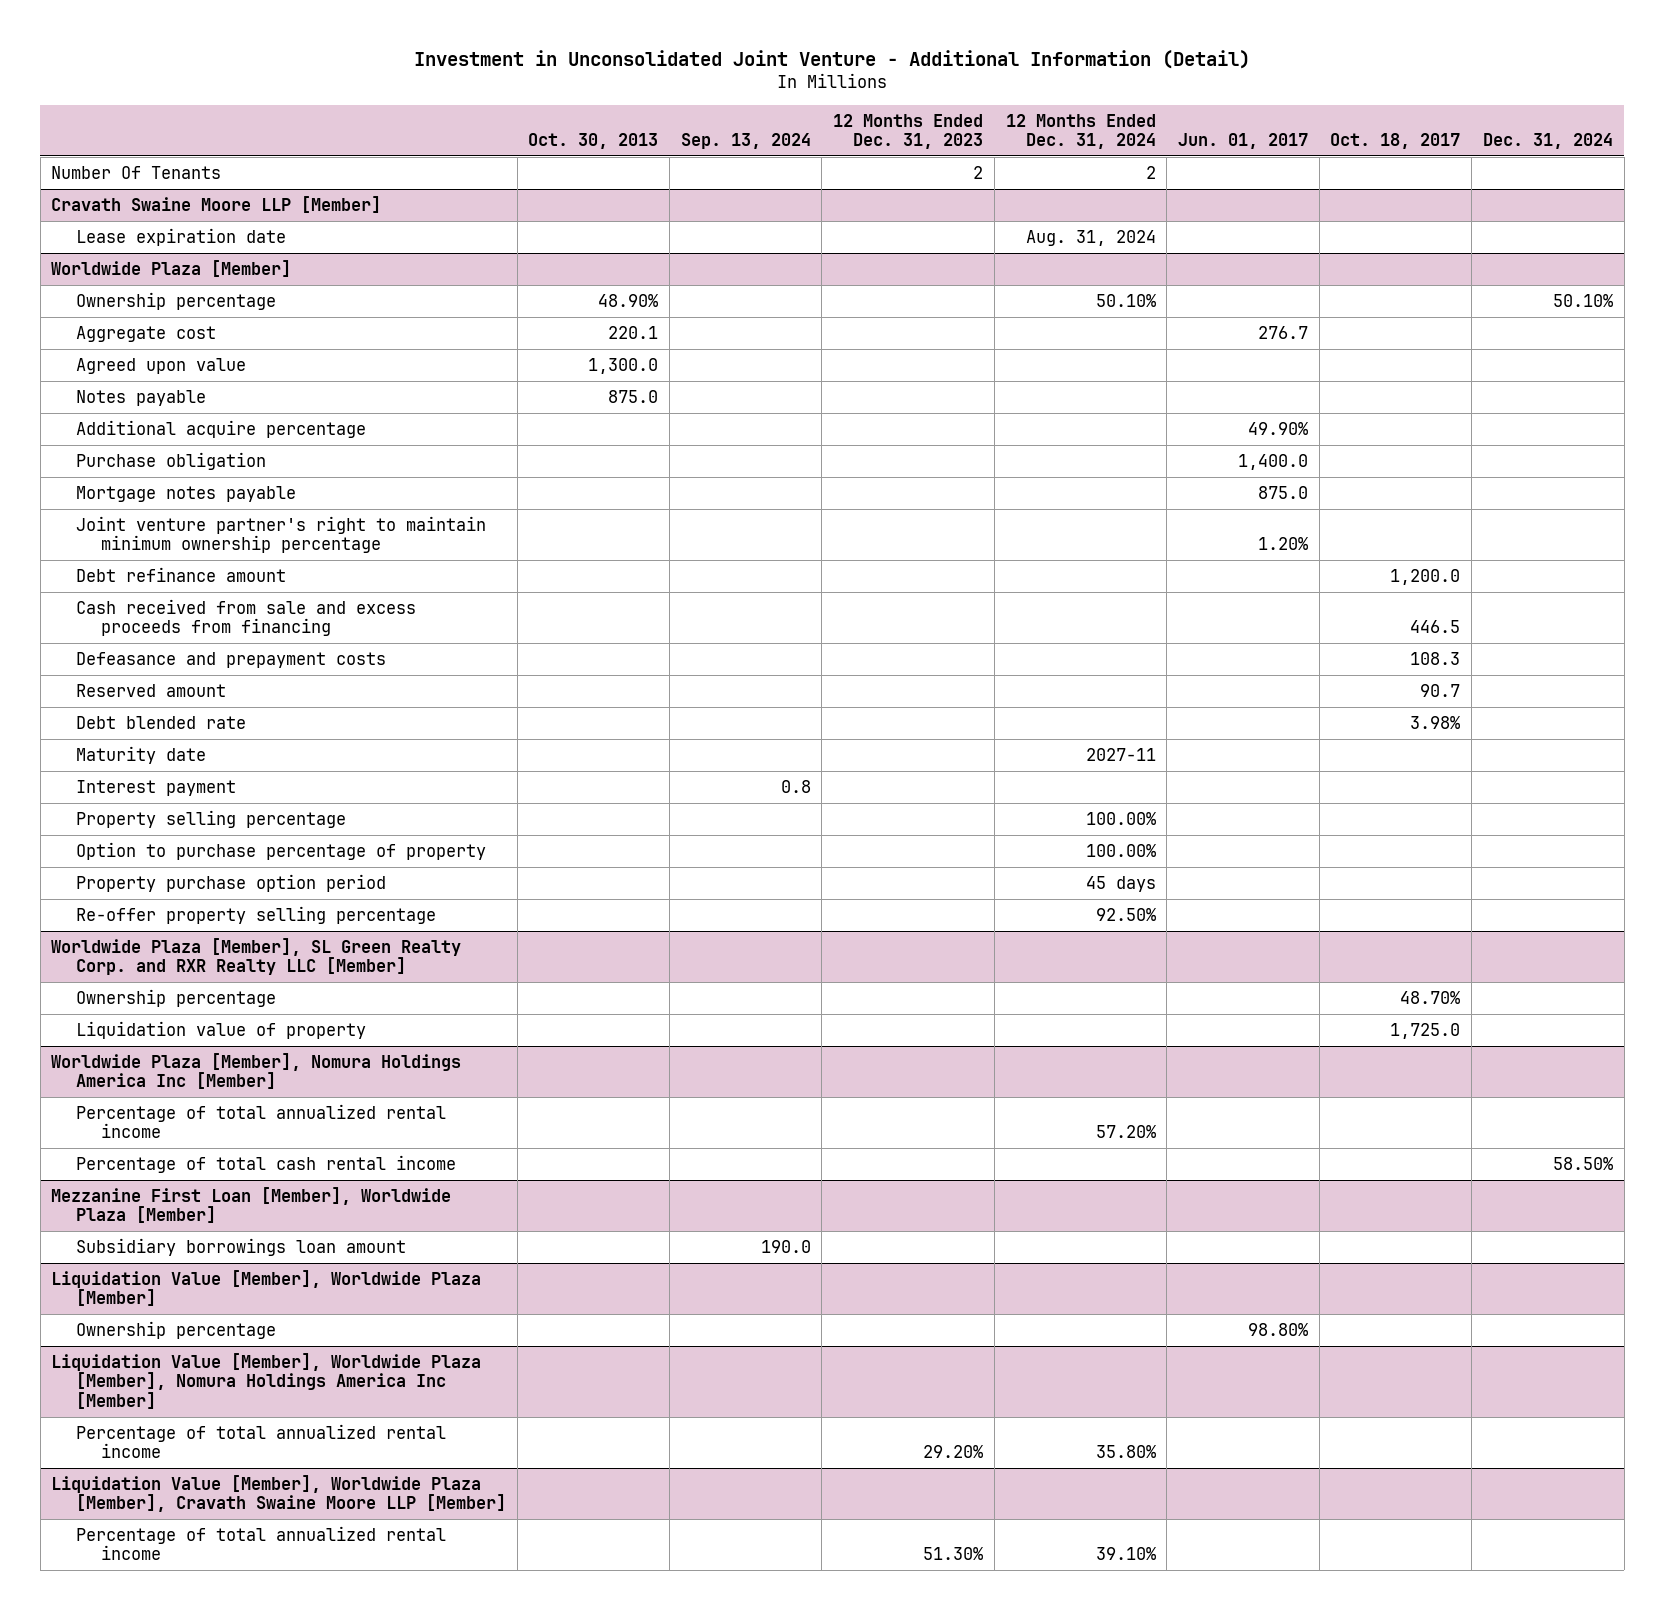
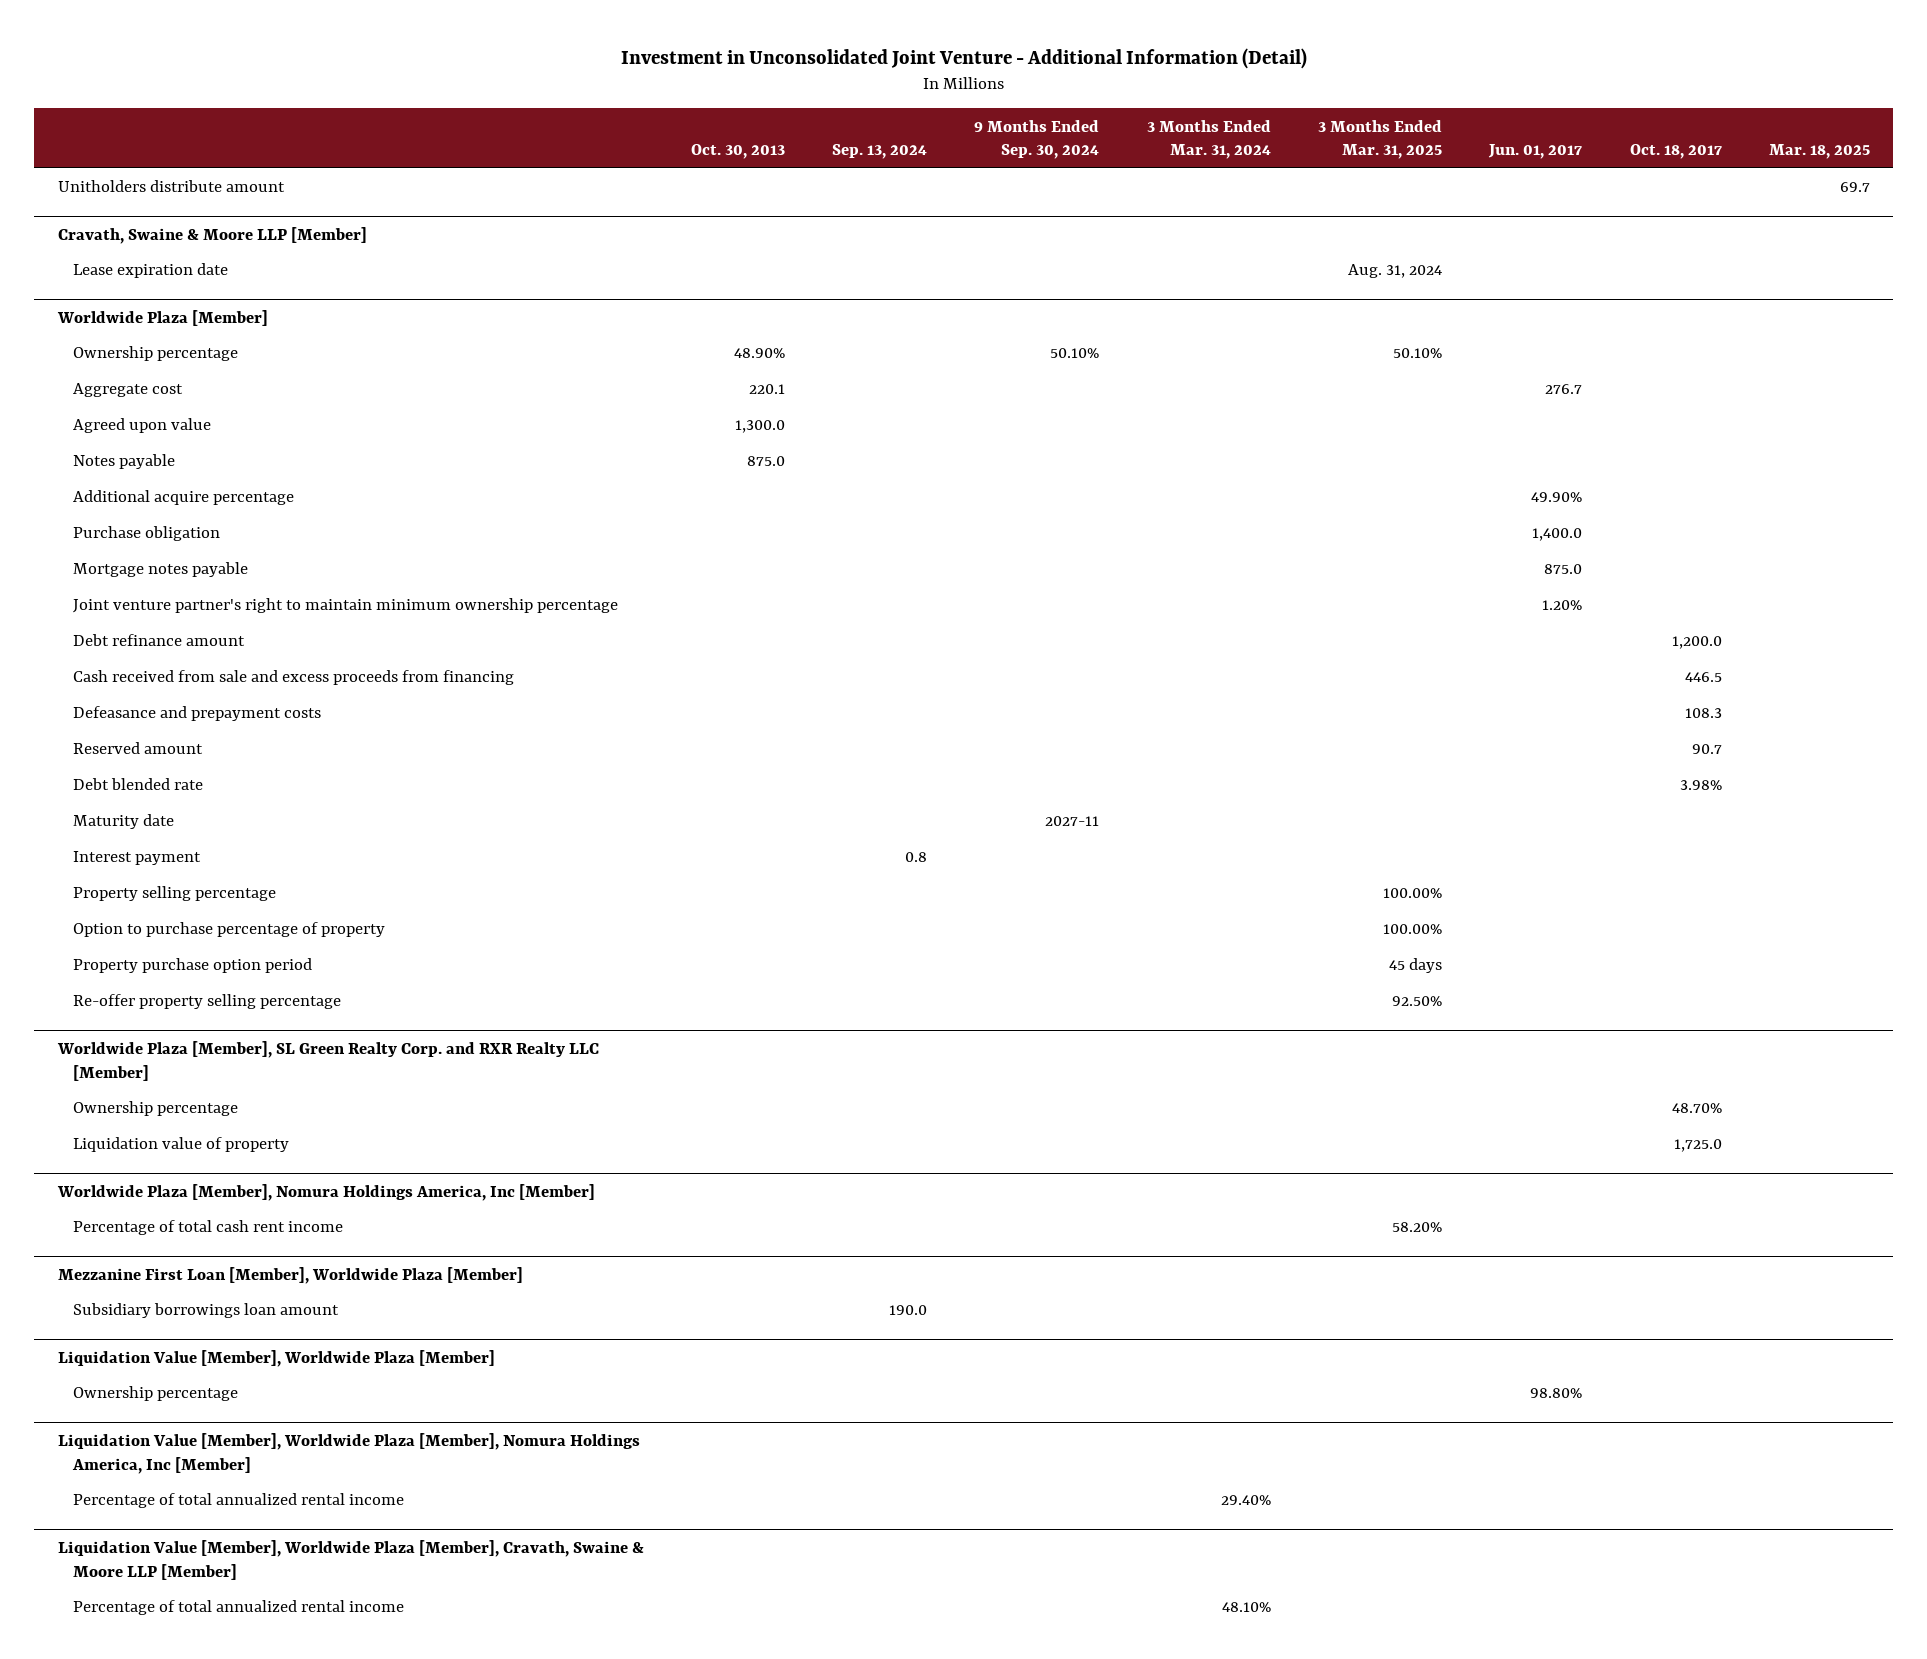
[833,113,984,149] 12 Months Ended Dec. 31, 2023 -> none
[1005,113,1156,149] 12 Months Ended Dec. 31, 2024 -> none
[1482,132,1613,149] Dec. 31, 2024 -> none
none -> [974,119,1100,160] 9 Months Ended Sep. 30, 2024
none -> [1146,119,1271,160] 3 Months Ended Mar. 31, 2024
none -> [1317,119,1442,160] 3 Months Ended Mar. 31, 2025
none -> [1768,144,1870,160] Mar. 18, 2025
[51,165,222,179] Number Of Tenants -> none
none -> [57,180,285,193] Unitholders distribute amount
[51,195,382,213] Cravath Swaine Moore LLP [Member] -> [57,227,367,245] Cravath, Swaine & Moore LLP [Member]
[75,1103,446,1139] Percentage of total annualized rental income -> none
[51,1052,462,1090] Worldwide Plaza [Member], Nomura Holdings America Inc [Member] -> [56,1184,595,1202] Worldwide Plaza [Member], Nomura Holdings America, Inc [Member]
[75,1154,456,1173] Percentage of total cash rental income -> [73,1220,344,1236] Percentage of total cash rent income
[51,1352,482,1409] Liquidation Value [Member], Worldwide Plaza [Member], Nomura Holdings America Inc [Member] -> [57,1433,640,1474] Liquidation Value [Member], Worldwide Plaza [Member], Nomura Holdings America, Inc [Member]
[51,1474,506,1513] Liquidation Value [Member], Worldwide Plaza [Member], Cravath Swaine Moore LLP [Member] -> [57,1540,644,1580] Liquidation Value [Member], Worldwide Plaza [Member], Cravath, Swaine & Moore LLP [Member]

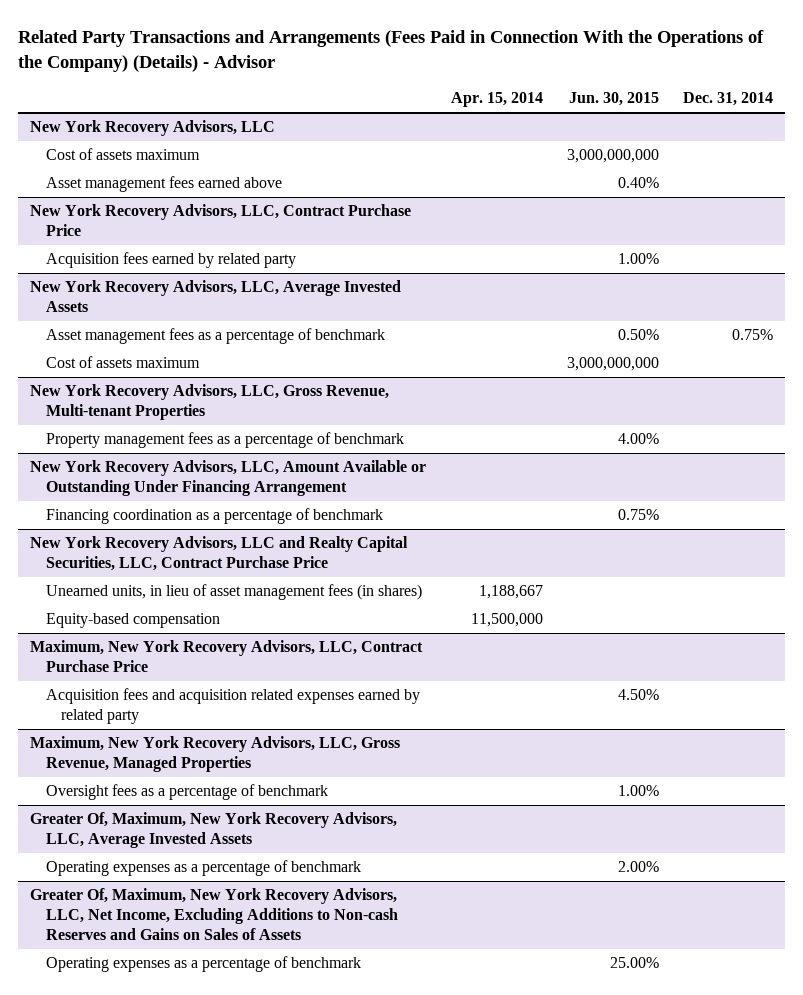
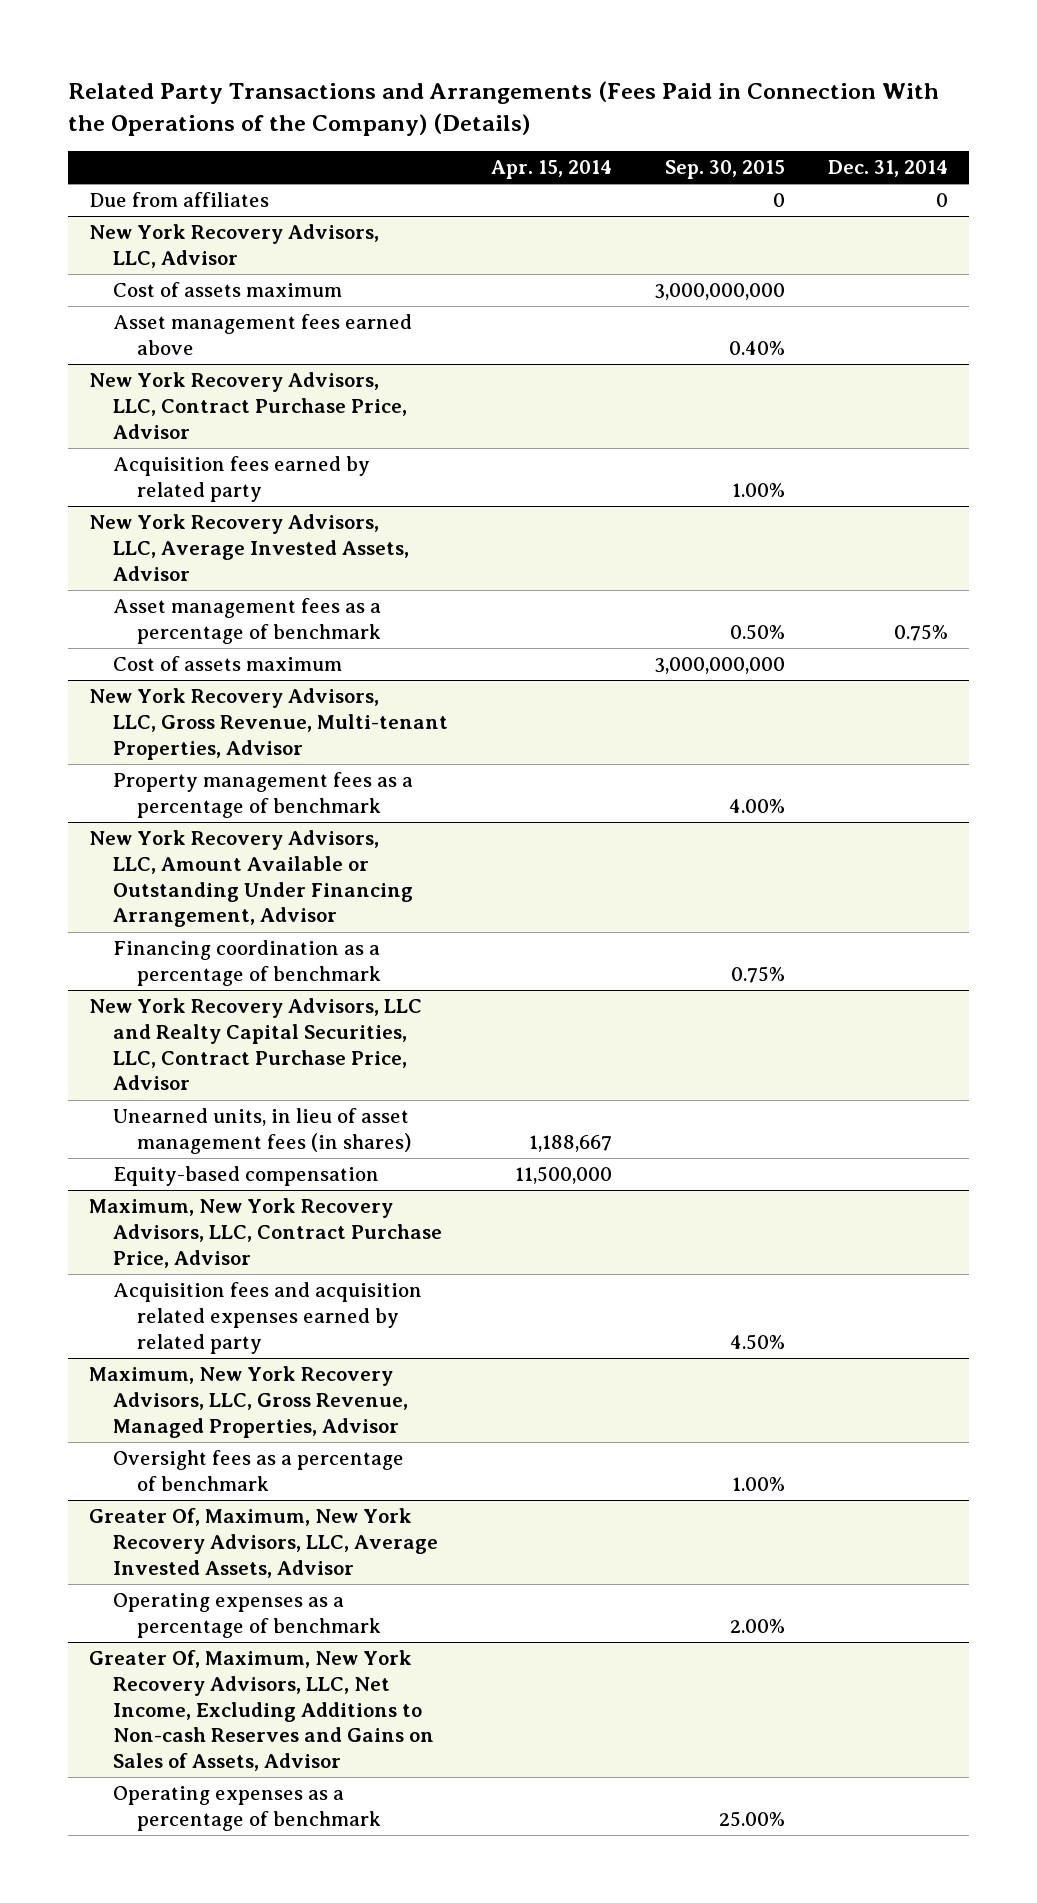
[18,30,765,72] Related Party Transactions and Arrangements (Fees Paid in Connection With the Operations of the Company) (Details) - Advisor -> [67,81,939,136] Related Party Transactions and Arrangements (Fees Paid in Connection With the Operations of the Company) (Details)
[568,92,659,107] Jun. 30, 2015 -> none
none -> [665,160,786,180] Sep. 30, 2015
none -> [88,192,269,208] Due from affiliates
[30,120,276,137] New York Recovery Advisors, LLC -> [88,224,379,268] New York Recovery Advisors, LLC, Advisor
[30,204,412,237] New York Recovery Advisors, LLC, Contract Purchase Price -> [88,372,408,439] New York Recovery Advisors, LLC, Contract Purchase Price, Advisor
[30,280,402,313] New York Recovery Advisors, LLC, Average Invested Assets -> [88,514,410,581] New York Recovery Advisors, LLC, Average Invested Assets, Advisor
[30,384,390,421] New York Recovery Advisors, LLC, Gross Revenue, Multi-tenant Properties -> [88,688,449,760] New York Recovery Advisors, LLC, Gross Revenue, Multi-tenant Properties, Advisor
[30,460,427,497] New York Recovery Advisors, LLC, Amount Available or Outstanding Under Financing Arrangement -> [88,830,414,928] New York Recovery Advisors, LLC, Amount Available or Outstanding Under Financing Arrangement, Advisor
[30,536,409,572] New York Recovery Advisors, LLC and Realty Capital Securities, LLC, Contract Purchase Price -> [88,998,422,1091] New York Recovery Advisors, LLC and Realty Capital Securities, LLC, Contract Purchase Price, Advisor
[30,640,424,673] Maximum, New York Recovery Advisors, LLC, Contract Purchase Price -> [88,1198,443,1268] Maximum, New York Recovery Advisors, LLC, Contract Purchase Price, Advisor
[30,736,401,773] Maximum, New York Recovery Advisors, LLC, Gross Revenue, Managed Properties -> [88,1366,409,1438] Maximum, New York Recovery Advisors, LLC, Gross Revenue, Managed Properties, Advisor
[30,812,398,849] Greater Of, Maximum, New York Recovery Advisors, LLC, Average Invested Assets -> [88,1508,439,1578] Greater Of, Maximum, New York Recovery Advisors, LLC, Average Invested Assets, Advisor
[30,888,398,940] Greater Of, Maximum, New York Recovery Advisors, LLC, Net Income, Excluding Additions to Non-cash Reserves and Gains on Sales of Assets -> [88,1650,435,1772] Greater Of, Maximum, New York Recovery Advisors, LLC, Net Income, Excluding Additions to Non-cash Reserves and Gains on Sales of Assets, Advisor

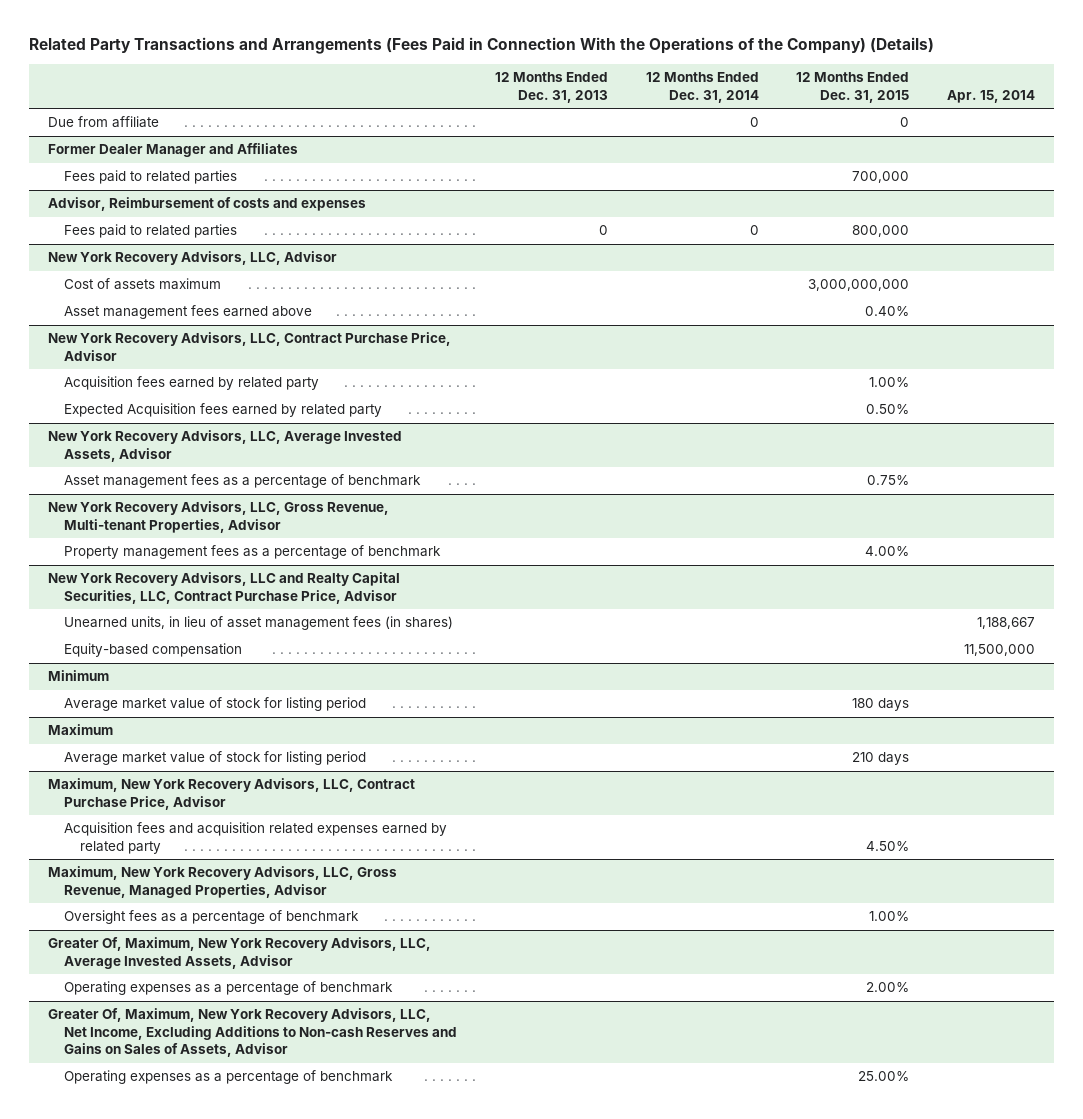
[665,160,786,180] Sep. 30, 2015 -> none
[828,160,949,178] Dec. 31, 2014 -> none
none -> [494,72,608,103] 12 Months Ended Dec. 31, 2013
none -> [645,72,759,103] 12 Months Ended Dec. 31, 2014
none -> [796,72,910,103] 12 Months Ended Dec. 31, 2015
[88,192,269,208] Due from affiliates -> [48,116,160,129] Due from affiliate
none -> [48,143,299,158] Former Dealer Manager and Affiliates
none -> [64,170,238,185] Fees paid to related parties
none -> [48,197,367,212] Advisor, Reimbursement of costs and expenses
none -> [64,224,238,239] Fees paid to related parties
none -> [64,403,383,418] Expected Acquisition fees earned by related party
[113,656,343,672] Cost of assets maximum -> none
[88,830,414,928] New York Recovery Advisors, LLC, Amount Available or Outstanding Under Financing Arrangement, Advisor -> none
[113,940,382,986] Financing coordination as a percentage of benchmark -> none
none -> [48,670,110,682] Minimum
none -> [64,697,367,712] Average market value of stock for listing period
none -> [48,724,114,736] Maximum
none -> [64,751,367,766] Average market value of stock for listing period

